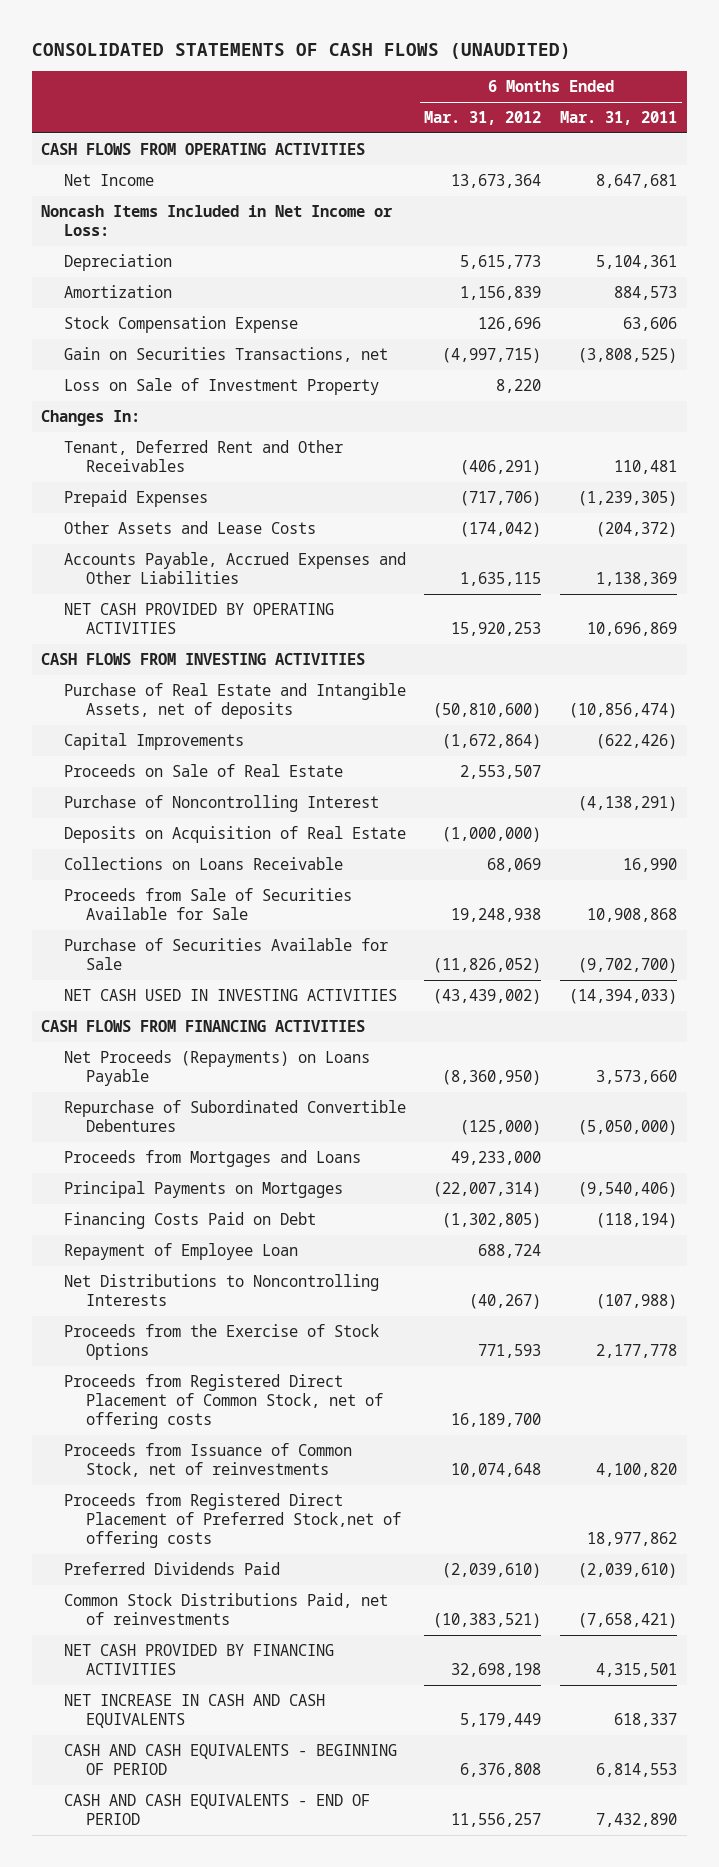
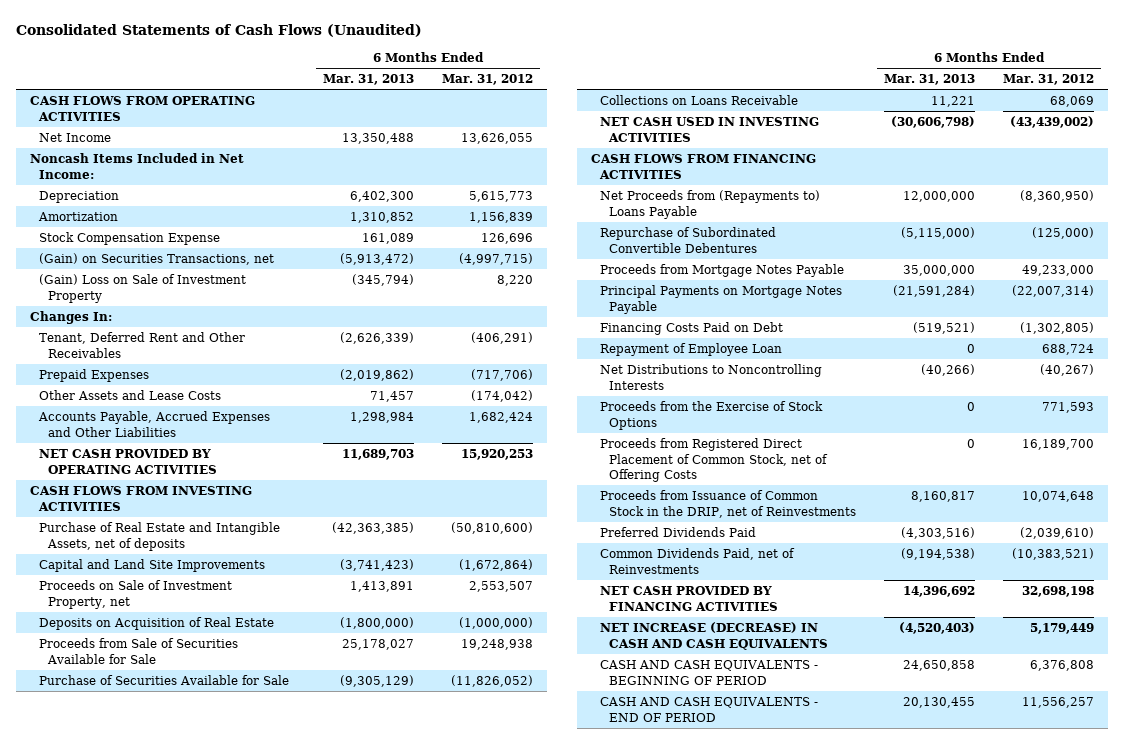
[31,42,571,59] CONSOLIDATED STATEMENTS OF CASH FLOWS (UNAUDITED) -> [16,24,423,38] Consolidated Statements of Cash Flows (Unaudited)
[560,111,678,126] Mar. 31, 2011 -> none
none -> [323,74,415,86] Mar. 31, 2013
[451,173,542,188] 13,673,364 -> [461,132,534,144] 13,626,055
[41,204,394,237] Noncash Items Included in Net Income or Loss: -> [30,152,245,179] Noncash Items Included in Net Income:
[63,346,388,362] Gain on Securities Transactions, net -> [39,252,275,265] (Gain) on Securities Transactions, net
[63,377,379,395] Loss on Sale of Investment Property -> [39,273,247,303] (Gain) Loss on Sale of Investment Property
[460,572,542,587] 1,635,115 -> [469,411,534,423] 1,682,424
[63,794,379,812] Purchase of Noncontrolling Interest -> none
[63,732,244,750] Capital Improvements -> [39,558,266,572] Capital and Land Site Improvements
[63,763,343,777] Proceeds on Sale of Real Estate -> [39,579,233,609] Proceeds on Sale of Investment Property, net
[63,856,343,870] Collections on Loans Receivable -> [600,94,799,105] Collections on Loans Receivable
[63,1049,370,1087] Net Proceeds (Repayments) on Loans Payable -> [600,189,821,219] Net Proceeds from (Repayments to) Loans Payable
[63,1149,361,1167] Proceeds from Mortgages and Loans -> [600,263,845,277] Proceeds from Mortgage Notes Payable
[63,1180,343,1198] Principal Payments on Mortgages -> [600,284,843,314] Principal Payments on Mortgage Notes Payable
[63,1492,402,1549] Proceeds from Registered Direct Placement of Preferred Stock,net of offering costs -> none
[63,1373,384,1430] Proceeds from Registered Direct Placement of Common Stock, net of offering costs -> [600,437,829,483] Proceeds from Registered Direct Placement of Common Stock, net of Offering Costs
[63,1442,352,1478] Proceeds from Issuance of Common Stock, net of reinvestments -> [600,489,857,518] Proceeds from Issuance of Common Stock in the DRIP, net of Reinvestments
[63,1592,388,1626] Common Stock Distributions Paid, net of reinvestments -> [600,547,796,574] Common Dividends Paid, net of Reinvestments
[63,1693,325,1729] NET INCREASE IN CASH AND CASH EQUIVALENTS -> [600,621,829,650] NET INCREASE (DECREASE) IN CASH AND CASH EQUIVALENTS

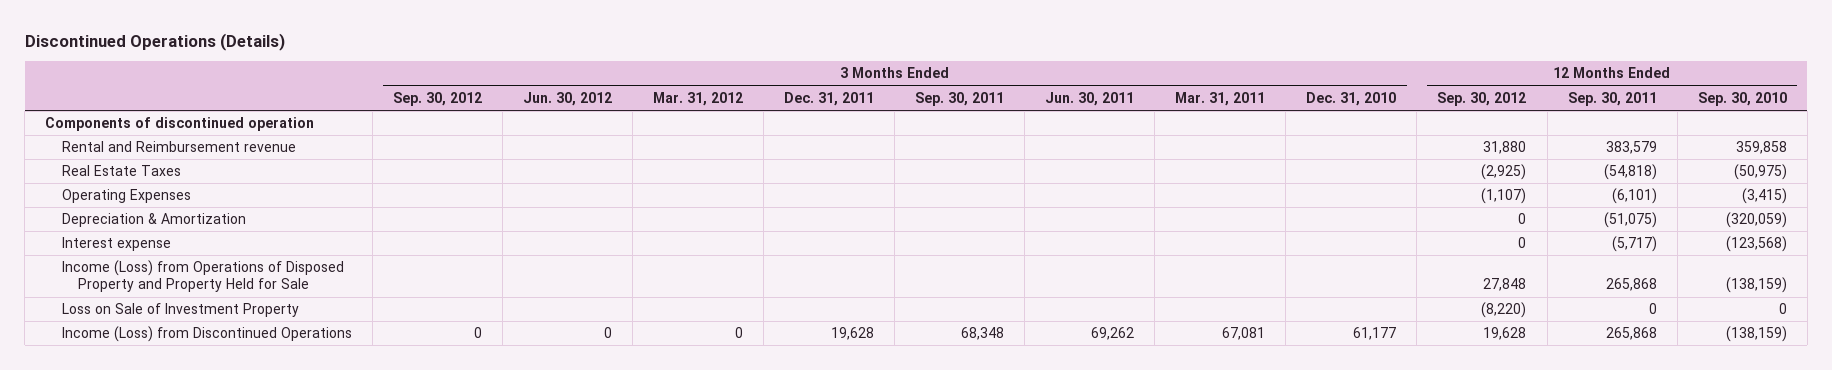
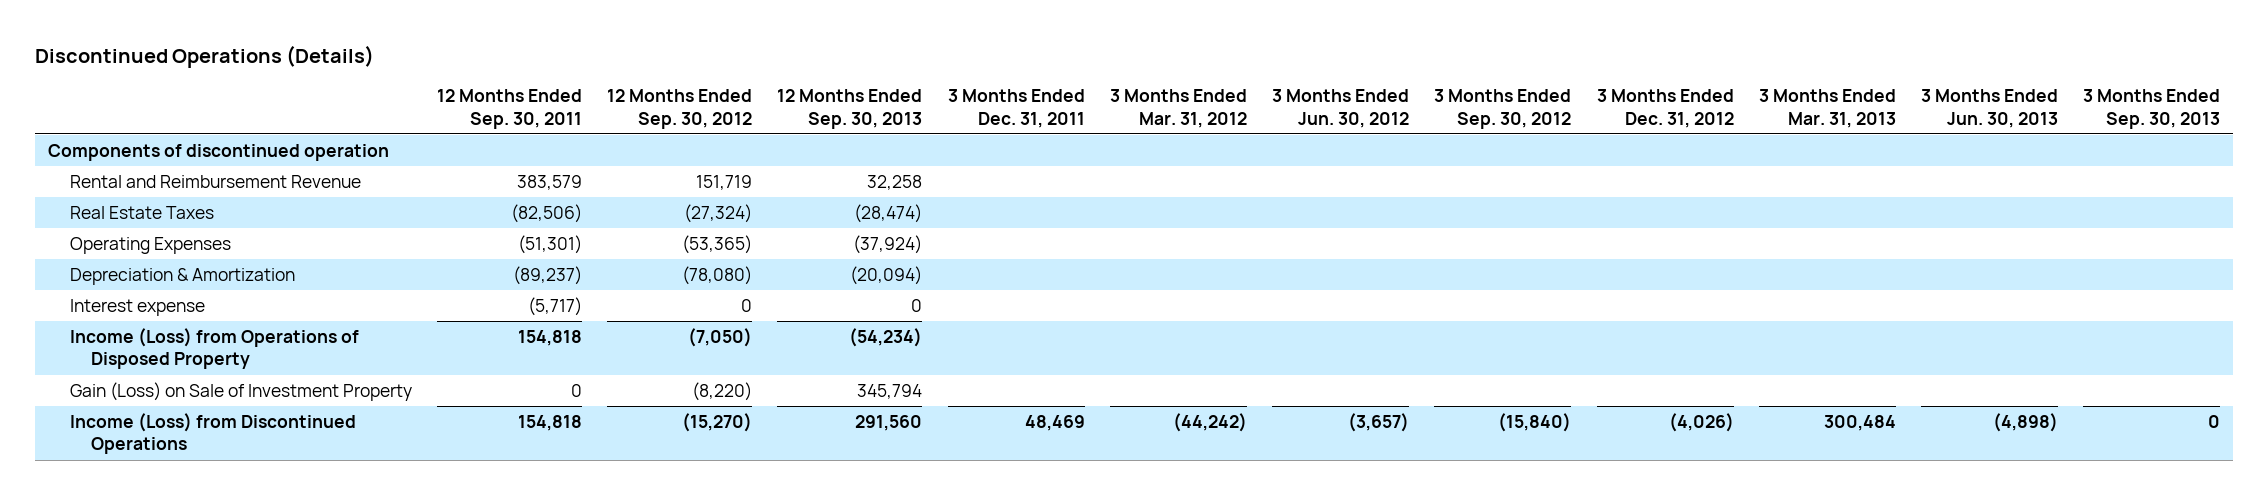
[915,91,1005,106] Sep. 30, 2011 -> none
[1045,91,1135,106] Jun. 30, 2011 -> none
[1175,91,1266,106] Mar. 31, 2011 -> none
[1306,91,1397,106] Dec. 31, 2010 -> none
[1697,91,1787,106] Sep. 30, 2010 -> none
none -> [777,89,923,129] 12 Months Ended Sep. 30, 2013
none -> [1596,89,1734,128] 3 Months Ended Dec. 31, 2012
none -> [1758,89,1896,128] 3 Months Ended Mar. 31, 2013
none -> [1921,89,2059,128] 3 Months Ended Jun. 30, 2013
none -> [2083,89,2221,129] 3 Months Ended Sep. 30, 2013
[61,141,296,153] Rental and Reimbursement revenue -> [69,175,361,189] Rental and Reimbursement Revenue
[1483,141,1527,155] 31,880 -> [696,175,753,191] 151,719
[1481,164,1527,181] (2,925) -> [684,204,753,224] (27,324)
[1603,164,1657,181] (54,818) -> [510,204,582,224] (82,506)
[1481,188,1527,205] (1,107) -> [682,235,753,255] (53,365)
[1611,188,1657,205] (6,101) -> [517,235,582,255] (51,301)
[1518,213,1527,225] 0 -> [682,266,753,286] (78,080)
[1603,212,1657,229] (51,075) -> [512,266,582,286] (89,237)
[61,260,344,293] Income (Loss) from Operations of Disposed Property and Property Held for Sale -> [69,328,359,370] Income (Loss) from Operations of Disposed Property
[1483,278,1527,292] 27,848 -> [688,328,753,348] (7,050)
[1605,278,1657,292] 265,868 -> [517,330,582,347] 154,818
[61,303,299,318] Loss on Sale of Investment Property -> [69,382,412,402] Gain (Loss) on Sale of Investment Property
[473,327,482,339] 0 -> [1498,413,1572,433] (15,840)
[603,327,612,339] 0 -> [1348,413,1410,433] (3,657)
[734,327,743,339] 0 -> [1172,413,1247,433] (44,242)
[831,327,875,341] 19,628 -> [1024,415,1085,432] 48,469
[1483,327,1527,341] 19,628 -> [682,413,753,433] (15,270)
[1605,327,1657,341] 265,868 -> [517,415,582,432] 154,818

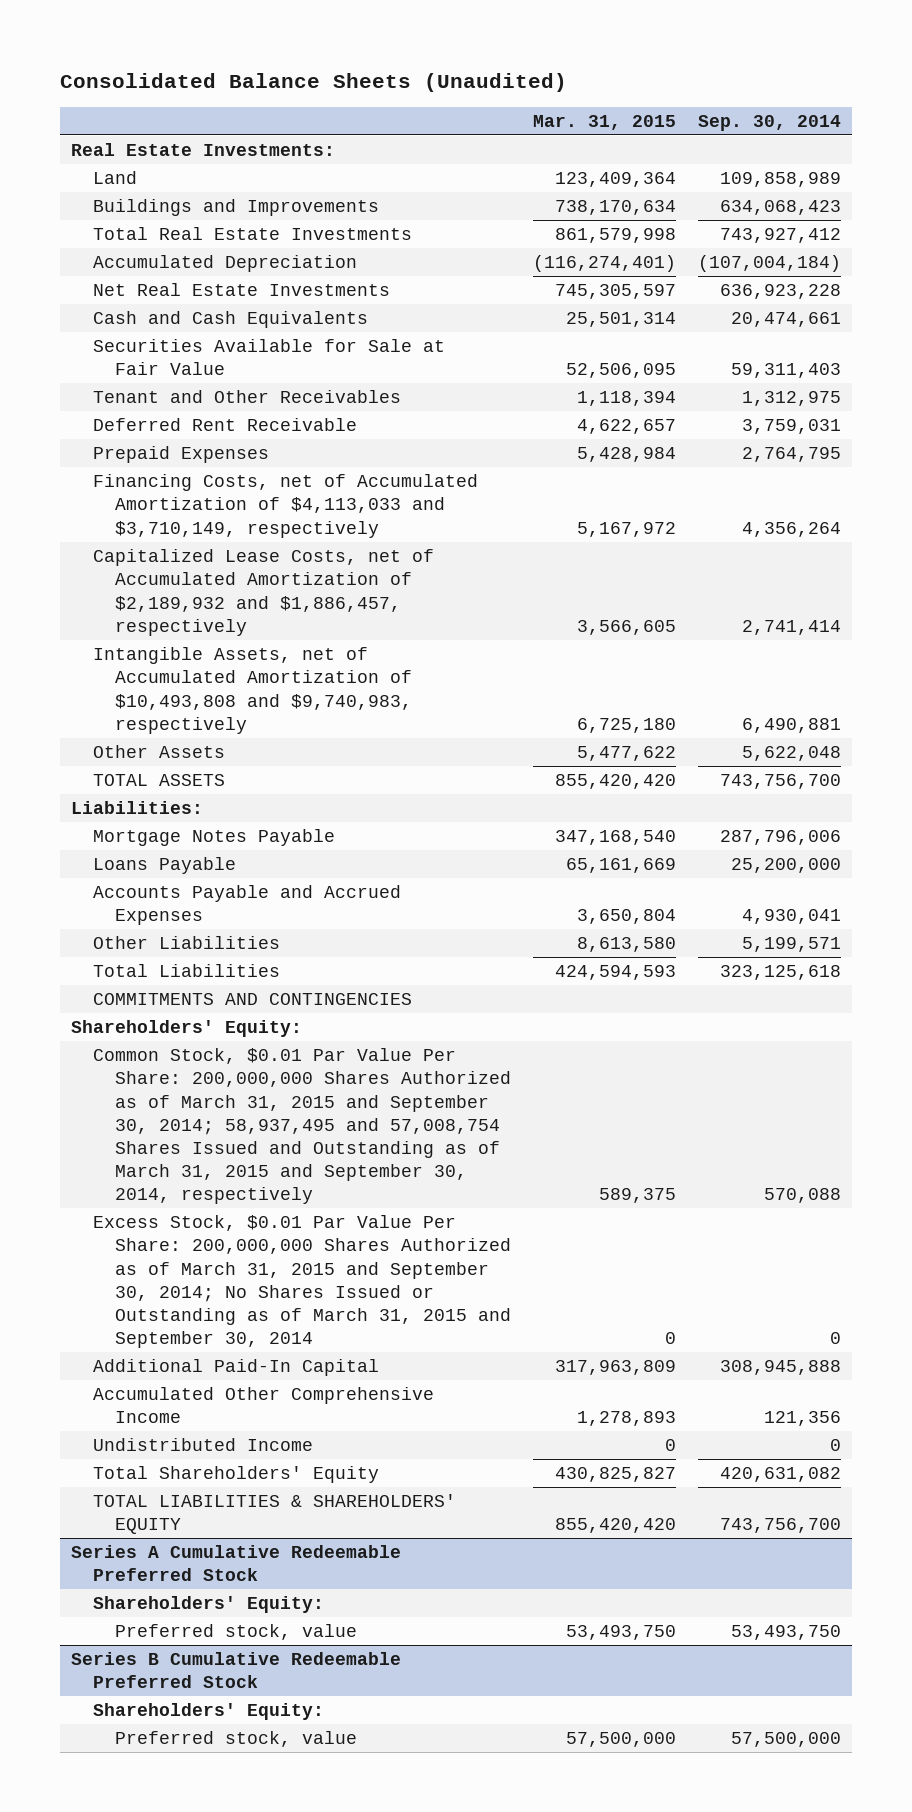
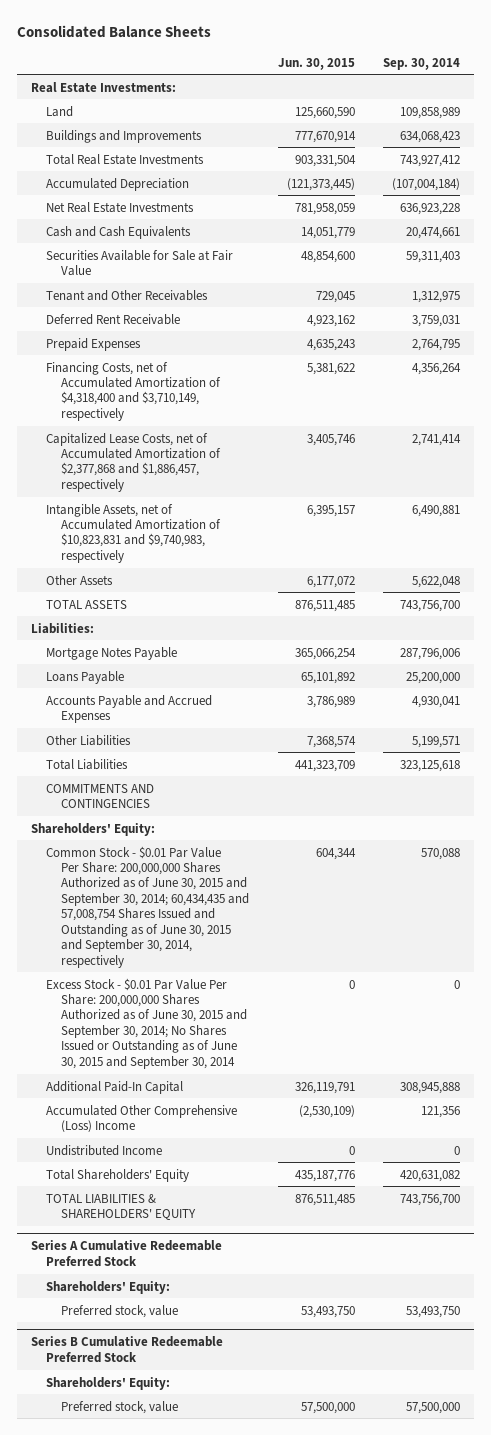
[60,73,568,93] Consolidated Balance Sheets (Unaudited) -> [16,24,211,38] Consolidated Balance Sheets
[532,114,676,130] Mar. 31, 2015 -> none
none -> [277,57,355,70] Jun. 30, 2015
[92,474,478,538] Financing Costs, net of Accumulated Amortization of $4,113,033 and $3,710,149, respectively -> [45,361,222,421] Financing Costs, net of Accumulated Amortization of $4,318,400 and $3,710,149, respectively
[92,549,434,636] Capitalized Lease Costs, net of Accumulated Amortization of $2,189,932 and $1,886,457, respectively -> [45,432,222,492] Capitalized Lease Costs, net of Accumulated Amortization of $2,377,868 and $1,886,457, respectively
[92,647,412,734] Intangible Assets, net of Accumulated Amortization of $10,493,808 and $9,740,983, respectively -> [45,503,222,563] Intangible Assets, net of Accumulated Amortization of $10,823,831 and $9,740,983, respectively
[92,1048,511,1205] Common Stock, $0.01 Par Value Per Share: 200,000,000 Shares Authorized as of March 31, 2015 and September 30, 2014; 58,937,495 and 57,008,754 Shares Issued and Outstanding as of March 31, 2015 and September 30, 2014, respectively -> [45,845,250,968] Common Stock - $0.01 Par Value Per Share: 200,000,000 Shares Authorized as of June 30, 2015 and September 30, 2014; 60,434,435 and 57,008,754 Shares Issued and Outstanding as of June 30, 2015 and September 30, 2014, respectively
[92,1215,511,1349] Excess Stock, $0.01 Par Value Per Share: 200,000,000 Shares Authorized as of March 31, 2015 and September 30, 2014; No Shares Issued or Outstanding as of March 31, 2015 and September 30, 2014 -> [45,977,248,1069] Excess Stock - $0.01 Par Value Per Share: 200,000,000 Shares Authorized as of June 30, 2015 and September 30, 2014; No Shares Issued or Outstanding as of June 30, 2015 and September 30, 2014
[92,1387,434,1424] Accumulated Other Comprehensive Income -> [45,1104,237,1132] Accumulated Other Comprehensive (Loss) Income

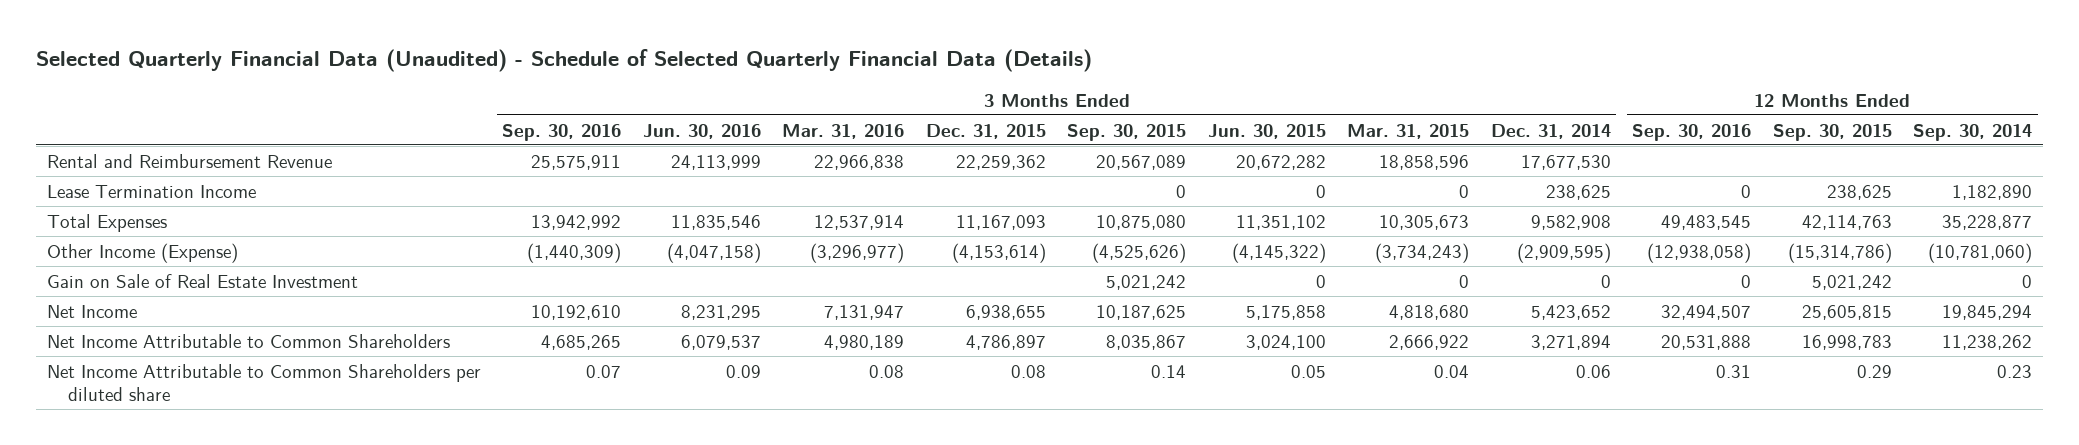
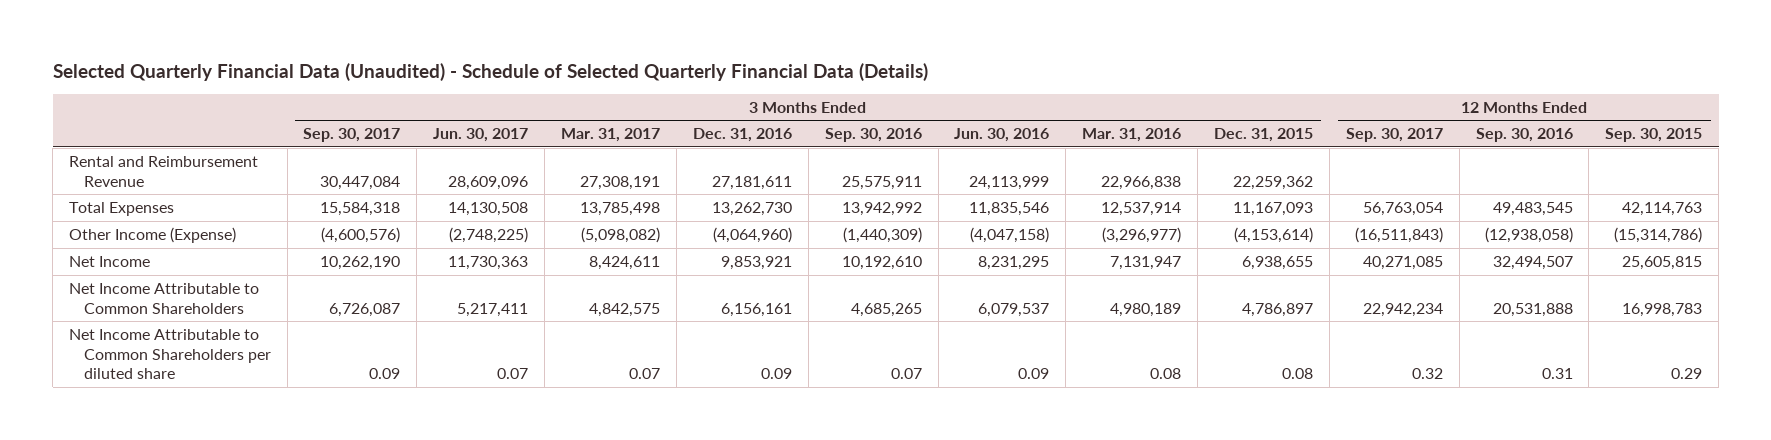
[1067,123,1187,141] Sep. 30, 2015 -> none
[1207,123,1326,139] Jun. 30, 2015 -> none
[1347,123,1470,139] Mar. 31, 2015 -> none
[1490,123,1611,139] Dec. 31, 2014 -> none
[1913,123,2033,141] Sep. 30, 2014 -> none
none -> [303,128,401,143] Sep. 30, 2017
none -> [433,128,529,143] Jun. 30, 2017
none -> [561,128,661,143] Mar. 31, 2017
none -> [692,128,792,143] Dec. 31, 2016
none -> [1345,128,1443,143] Sep. 30, 2017
[46,184,256,198] Lease Termination Income -> none
[46,273,358,288] Gain on Sale of Real Estate Investment -> none

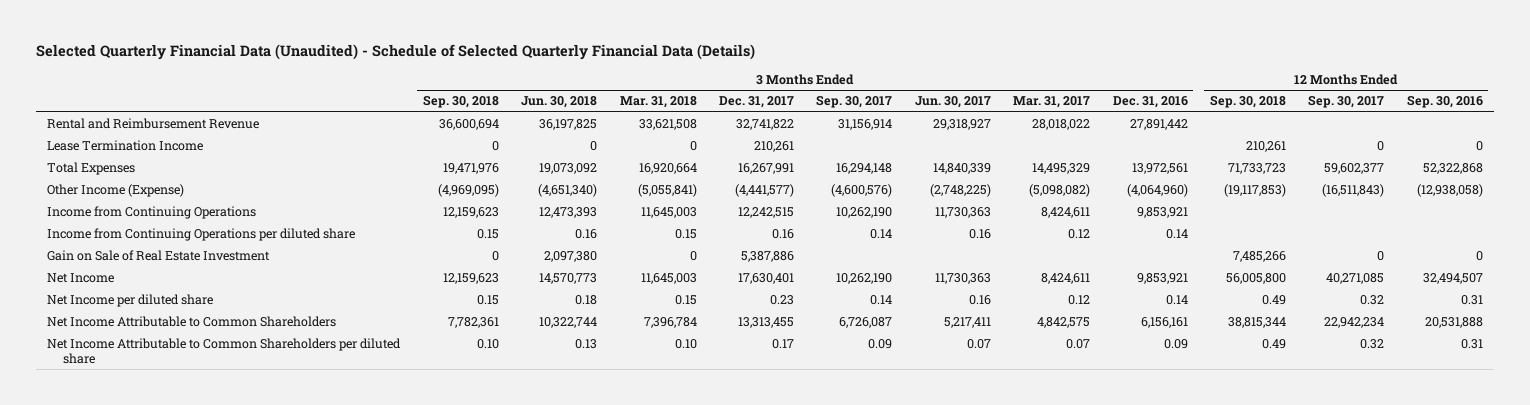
[824,128,922,143] Sep. 30, 2016 -> none
[954,128,1050,143] Jun. 30, 2016 -> none
[1082,128,1182,143] Mar. 31, 2016 -> none
[1213,128,1313,143] Dec. 31, 2015 -> none
[1605,128,1703,143] Sep. 30, 2015 -> none
none -> [422,95,499,109] Sep. 30, 2018
none -> [521,96,598,109] Jun. 30, 2018
none -> [619,96,697,109] Mar. 31, 2018
none -> [718,96,794,109] Dec. 31, 2017
none -> [1209,95,1286,109] Sep. 30, 2018
[320,175,401,190] 30,447,084 -> [838,119,893,131] 31,156,914
[448,175,529,190] 28,609,096 -> [932,119,991,131] 29,318,927
[580,175,661,190] 27,308,191 -> [1032,119,1091,131] 28,018,022
[711,175,792,190] 27,181,611 -> [1129,119,1188,131] 27,891,442
none -> [47,140,204,152] Lease Termination Income
[320,202,401,217] 15,584,318 -> [836,163,893,175] 16,294,148
[448,202,529,217] 14,130,508 -> [932,163,991,175] 14,840,339
[580,202,661,217] 13,785,498 -> [1032,163,1091,175] 14,495,329
[711,202,792,217] 13,262,730 -> [1131,163,1188,175] 13,972,561
[1362,202,1443,217] 56,763,054 -> [1324,163,1385,175] 59,602,377
[1492,202,1573,217] 49,483,545 -> [1422,163,1483,175] 52,322,868
none -> [47,206,257,220] Income from Continuing Operations
none -> [47,228,356,242] Income from Continuing Operations per diluted share
none -> [47,250,271,262] Gain on Sale of Real Estate Investment
none -> [47,294,214,308] Net Income per diluted share

